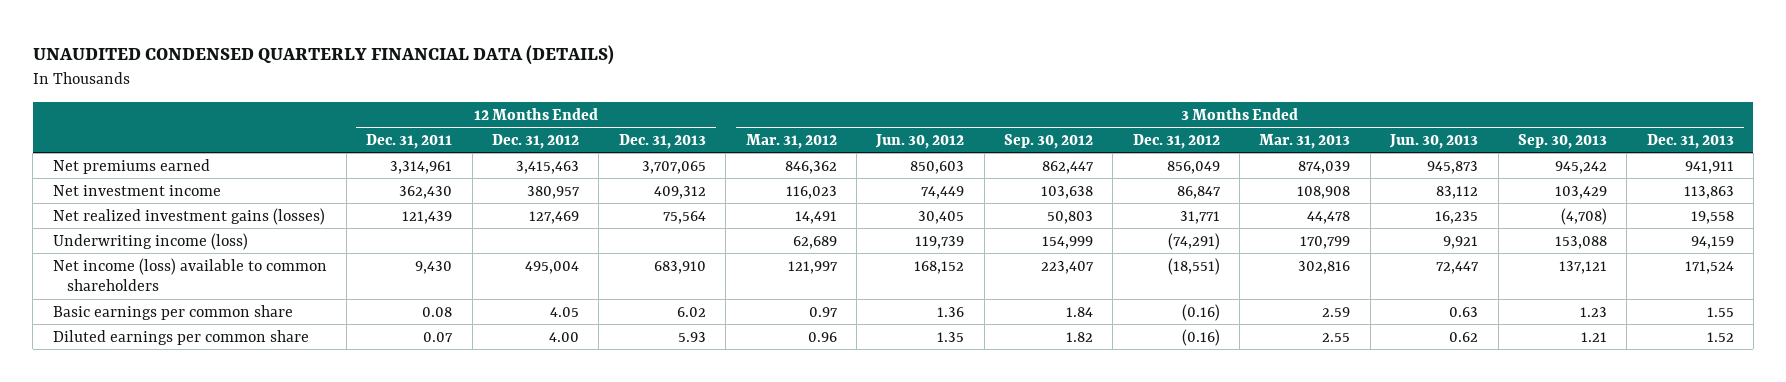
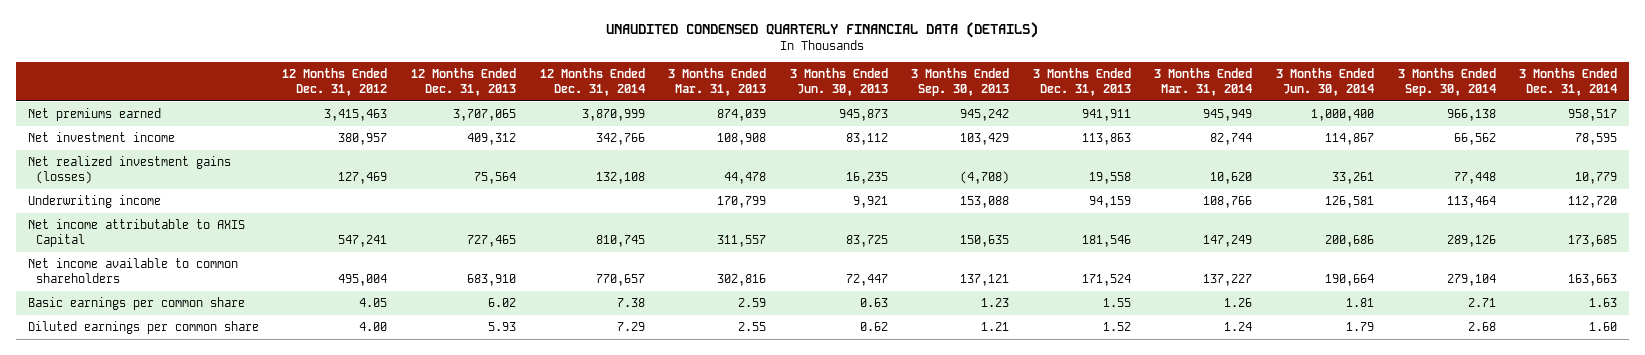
[366,133,453,149] Dec. 31, 2011 -> none
[745,133,837,149] Mar. 31, 2012 -> none
[875,133,965,149] Jun. 30, 2012 -> none
[1003,133,1093,149] Sep. 30, 2012 -> none
[1132,133,1220,149] Dec. 31, 2012 -> none
none -> [539,67,645,96] 12 Months Ended Dec. 31, 2014
none -> [1154,67,1253,96] 3 Months Ended Mar. 31, 2014
none -> [1275,67,1374,96] 3 Months Ended Jun. 30, 2014
none -> [1397,67,1496,96] 3 Months Ended Sep. 30, 2014
none -> [1519,67,1618,96] 3 Months Ended Dec. 31, 2014
[52,232,248,250] Underwriting income (loss) -> [27,195,161,209] Underwriting income
none -> [27,219,245,248] Net income attributable to AXIS Capital
[52,257,327,292] Net income (loss) available to common shareholders -> [27,258,238,284] Net income available to common shareholders

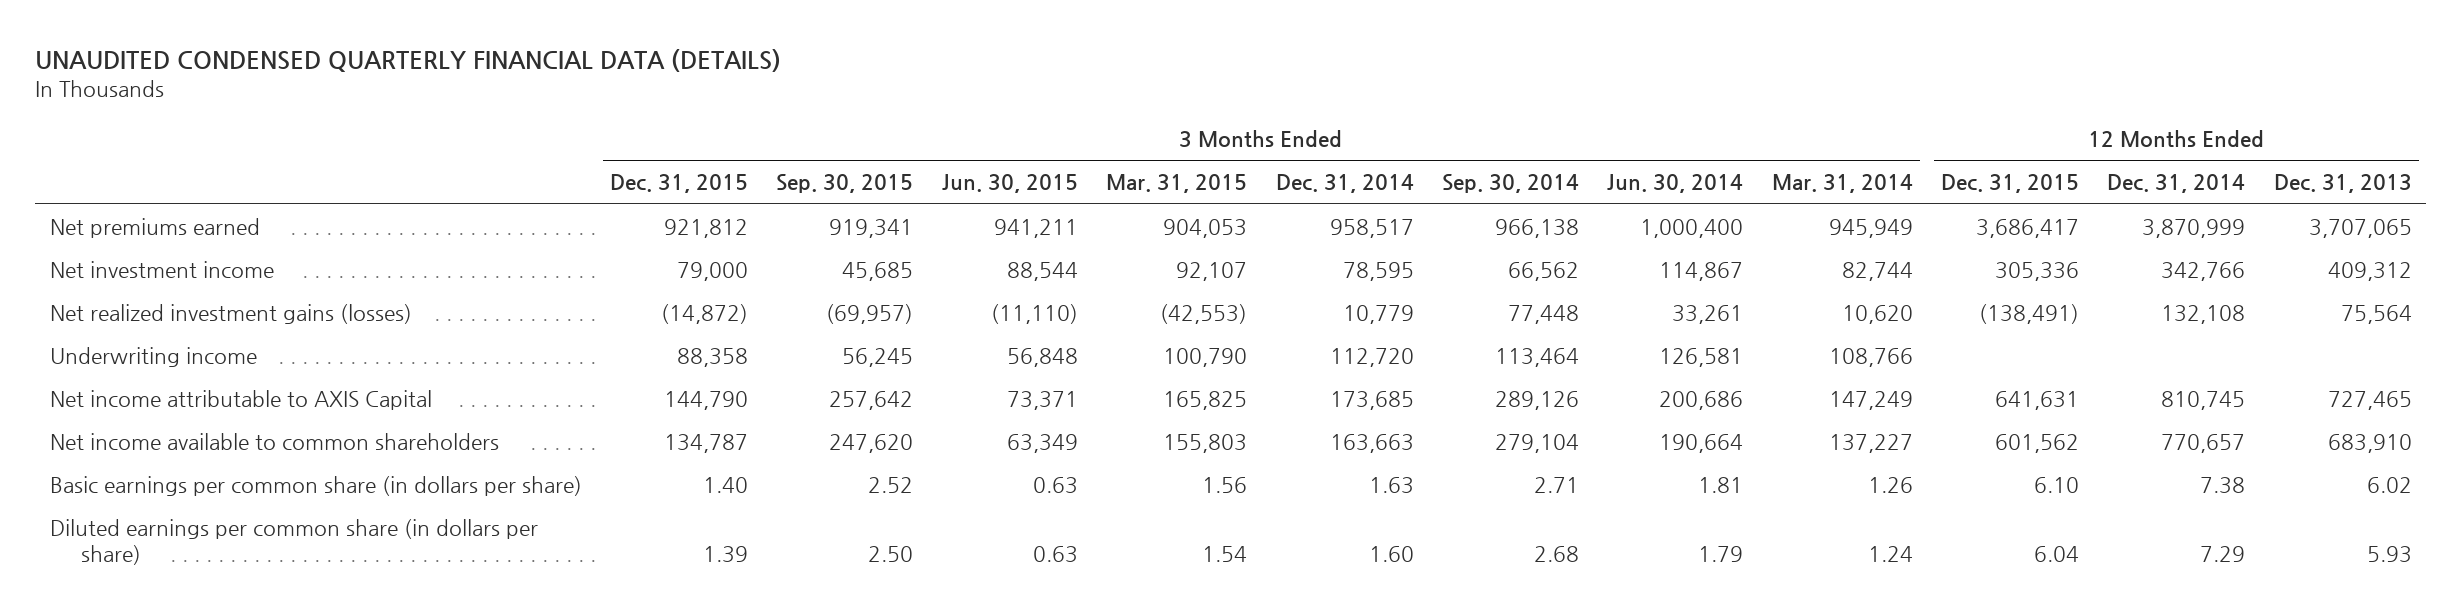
[282,67,388,96] 12 Months Ended Dec. 31, 2012 -> none
[668,67,767,96] 3 Months Ended Mar. 31, 2013 -> none
[789,67,888,96] 3 Months Ended Jun. 30, 2013 -> none
[911,67,1010,96] 3 Months Ended Sep. 30, 2013 -> none
[1032,67,1131,96] 3 Months Ended Dec. 31, 2013 -> none
none -> [610,174,749,194] Dec. 31, 2015
none -> [776,174,914,194] Sep. 30, 2015
none -> [941,174,1078,194] Jun. 30, 2015
none -> [1106,174,1248,194] Mar. 31, 2015
none -> [1941,174,2080,194] Dec. 31, 2015
[27,297,245,311] Basic earnings per common share -> [49,475,582,496] Basic earnings per common share (in dollars per share)
[27,321,259,335] Diluted earnings per common share -> [49,518,538,566] Diluted earnings per common share (in dollars per share)

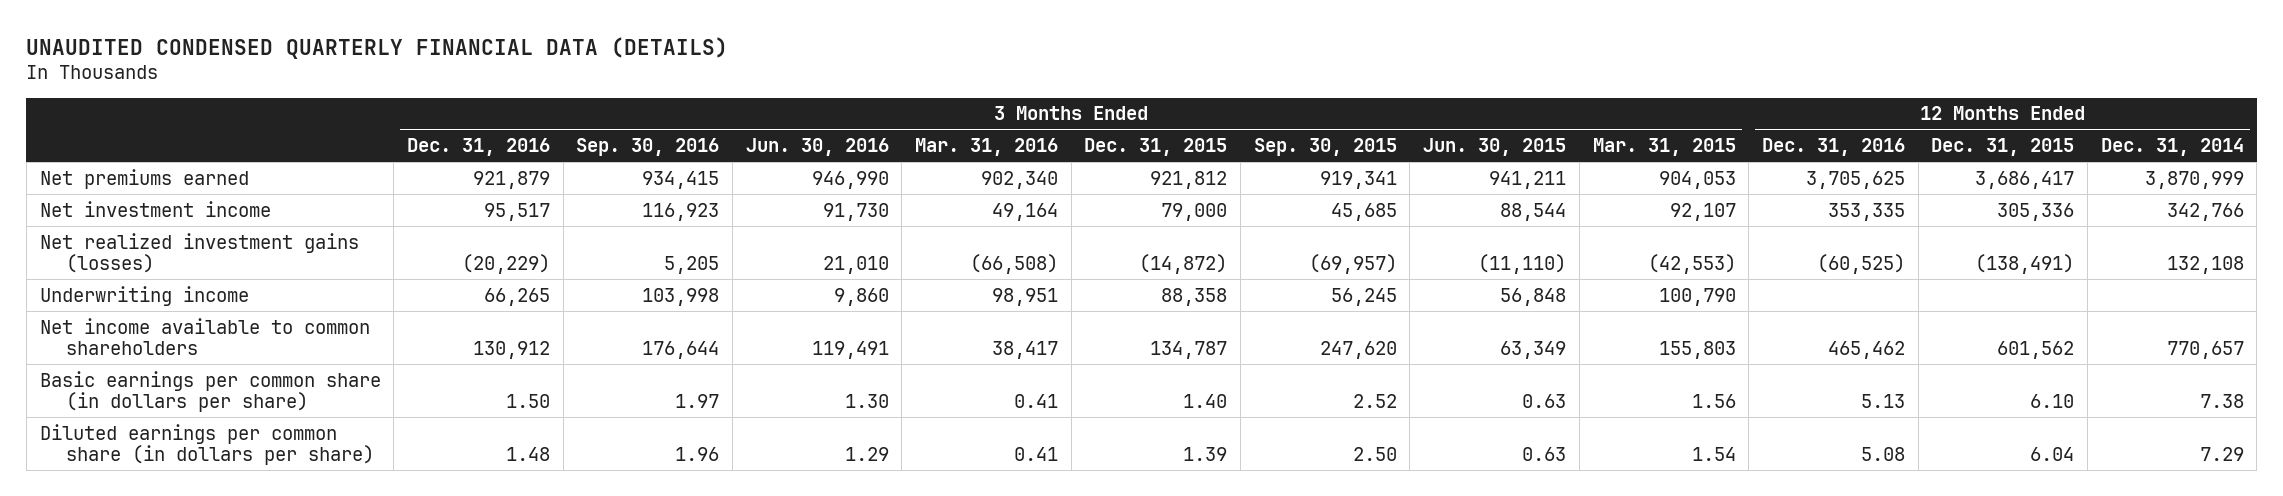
[1275,174,1414,194] Dec. 31, 2014 -> none
[1441,174,1579,194] Sep. 30, 2014 -> none
[1607,174,1744,194] Jun. 30, 2014 -> none
[1771,174,1913,194] Mar. 31, 2014 -> none
[2273,174,2412,194] Dec. 31, 2013 -> none
none -> [406,137,550,156] Dec. 31, 2016
none -> [576,137,720,156] Sep. 30, 2016
none -> [745,137,889,156] Jun. 30, 2016
none -> [915,137,1059,156] Mar. 31, 2016
none -> [1761,137,1905,156] Dec. 31, 2016
[49,389,432,410] Net income attributable to AXIS Capital -> none

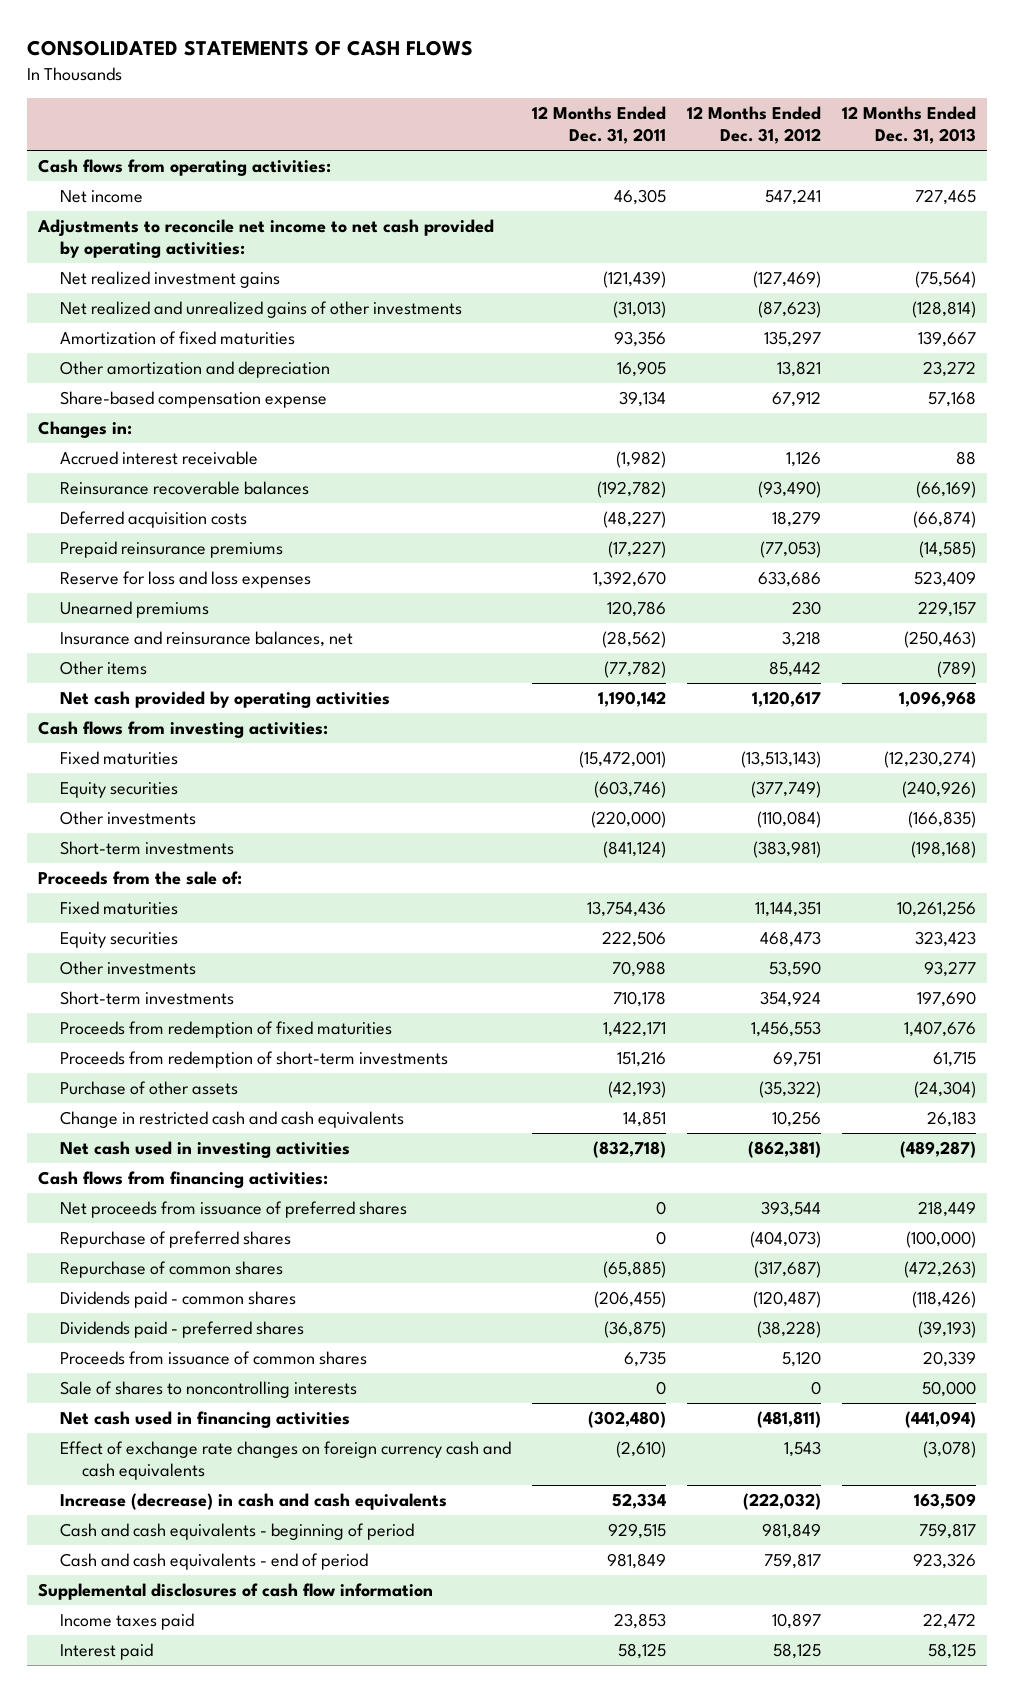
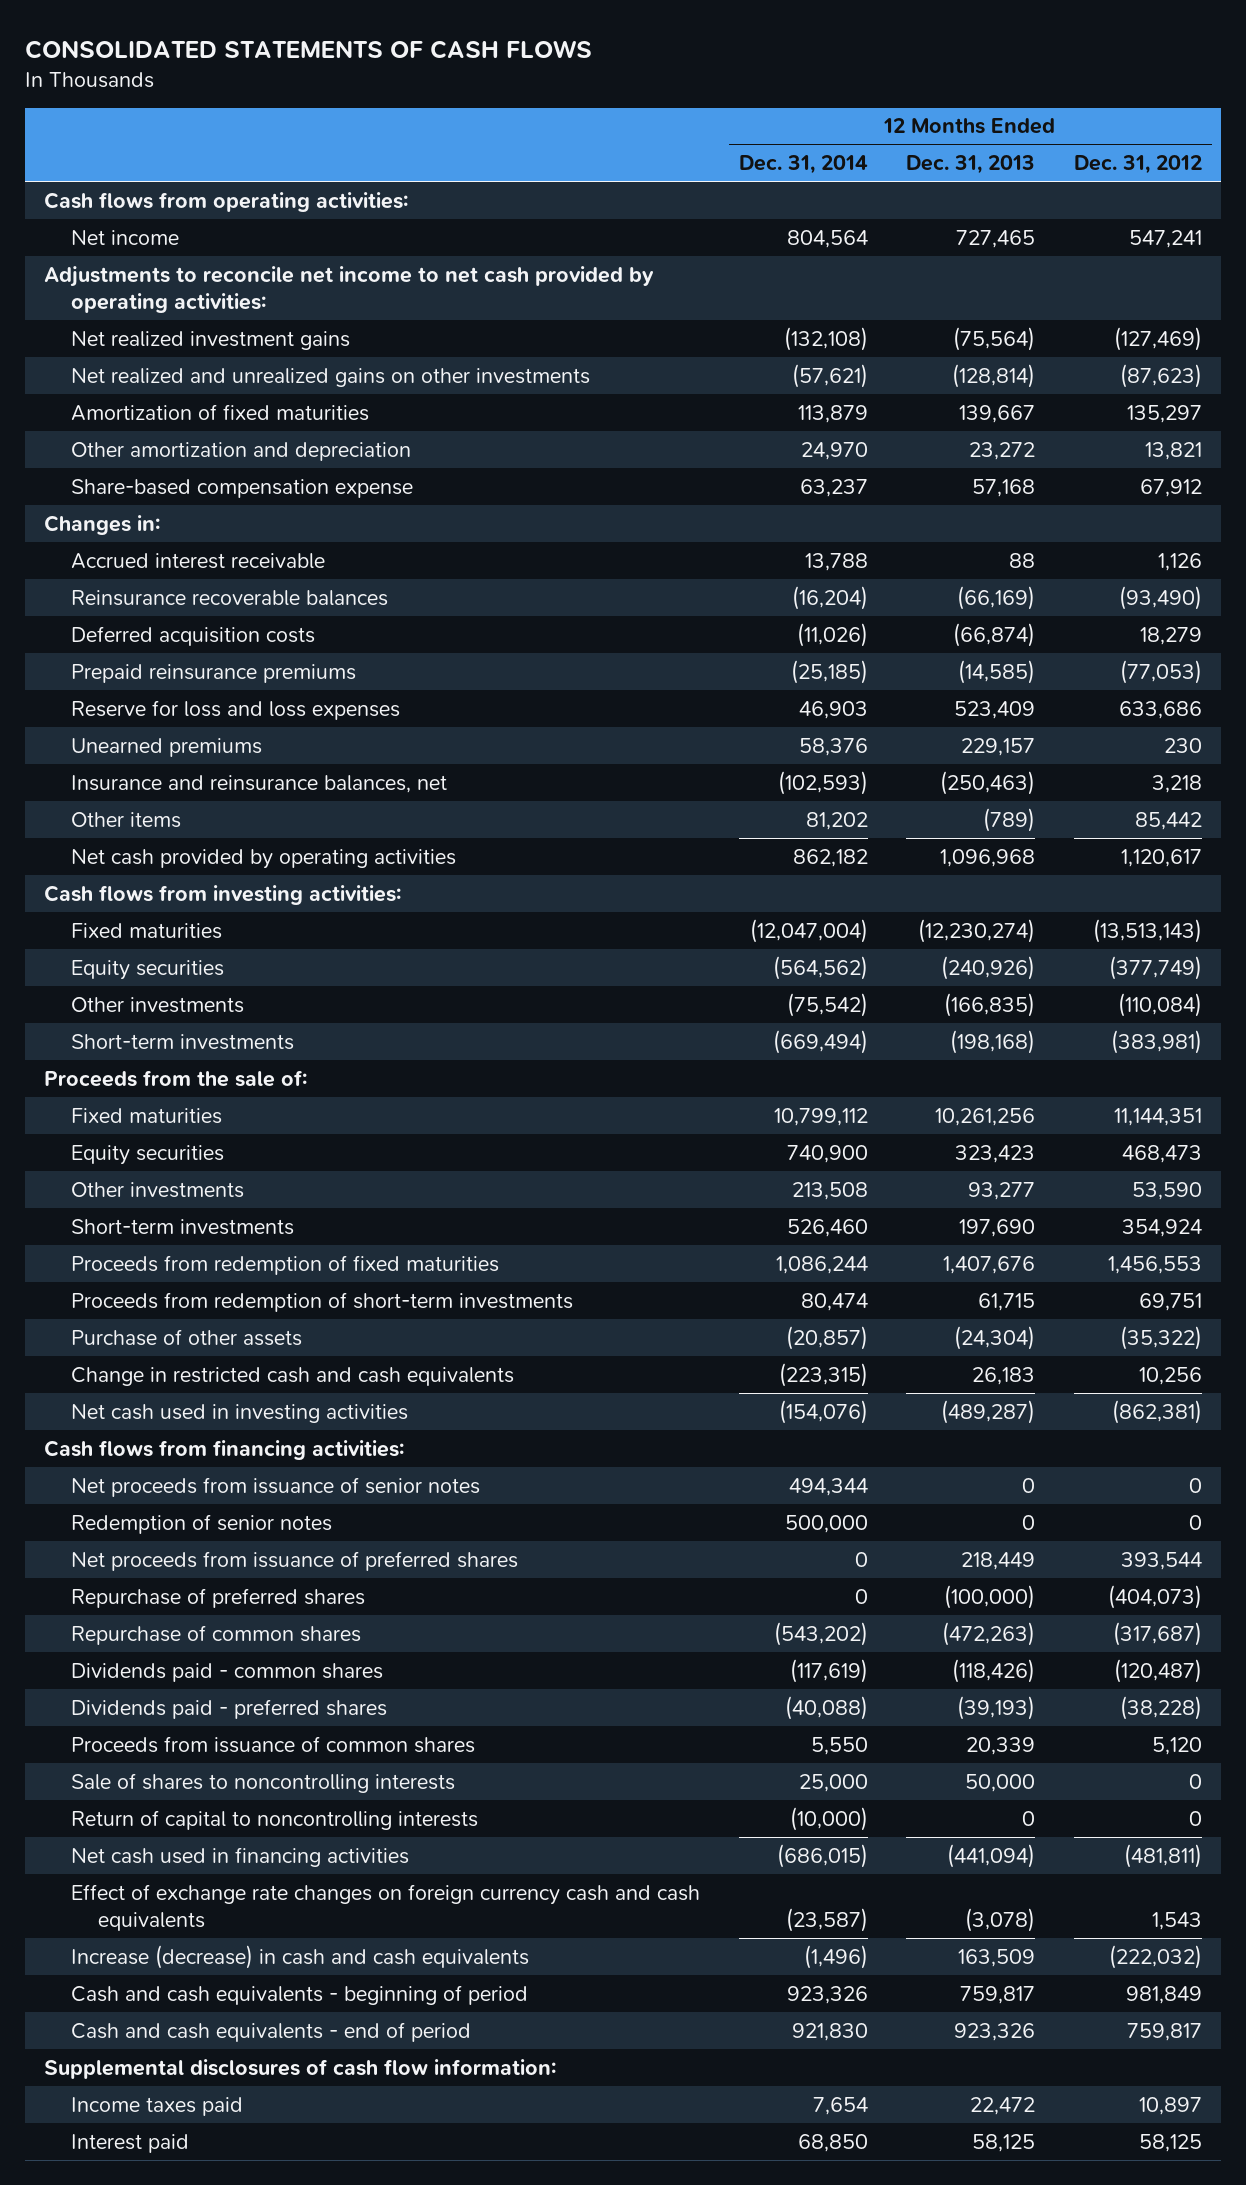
[531,105,666,145] 12 Months Ended Dec. 31, 2011 -> none
none -> [738,154,868,174] Dec. 31, 2014
[59,300,462,318] Net realized and unrealized gains of other investments -> [71,367,591,387] Net realized and unrealized gains on other investments
none -> [71,1476,481,1497] Net proceeds from issuance of senior notes
none -> [71,1513,333,1534] Redemption of senior notes
none -> [71,1809,479,1830] Return of capital to noncontrolling interests
[37,1582,433,1600] Supplemental disclosures of cash flow information -> [43,2058,556,2079] Supplemental disclosures of cash flow information:

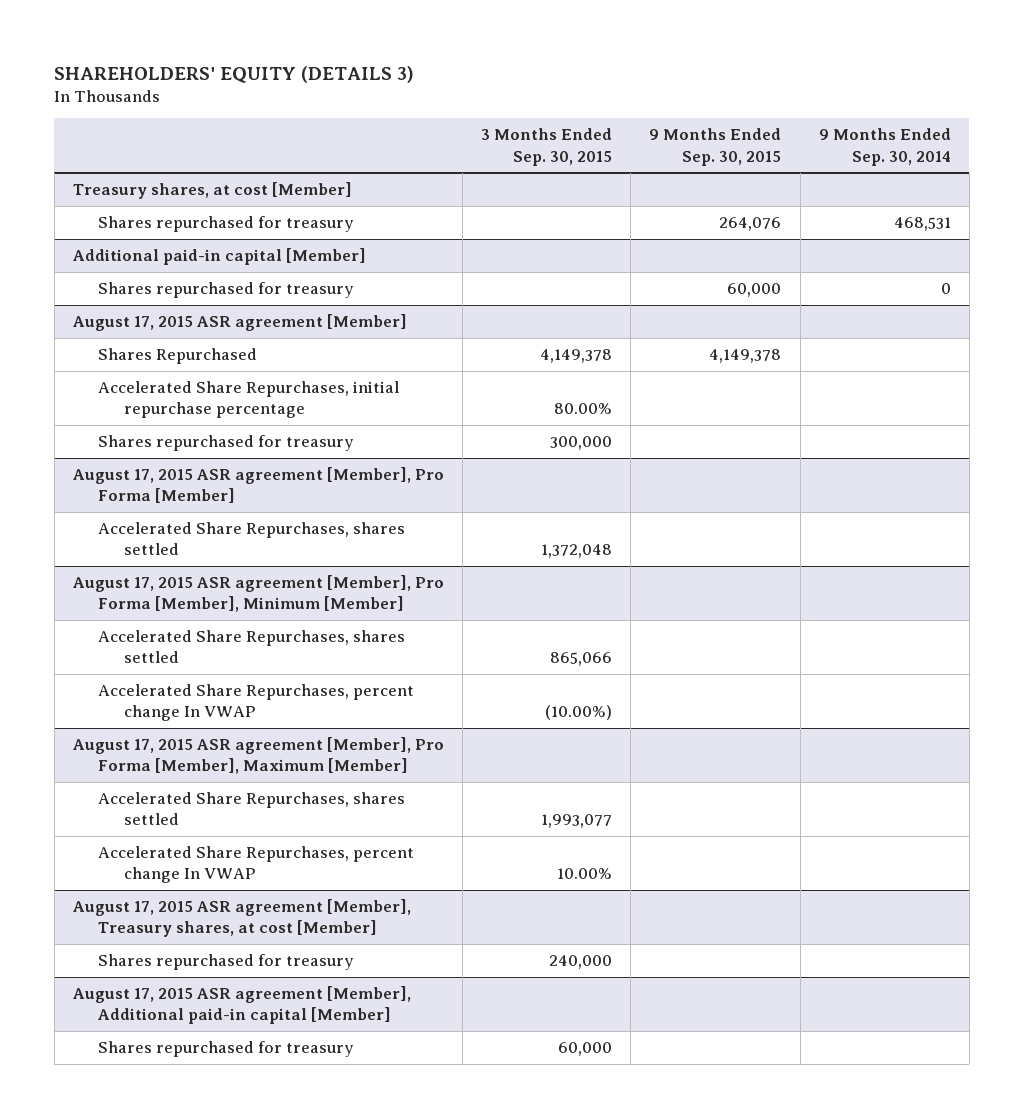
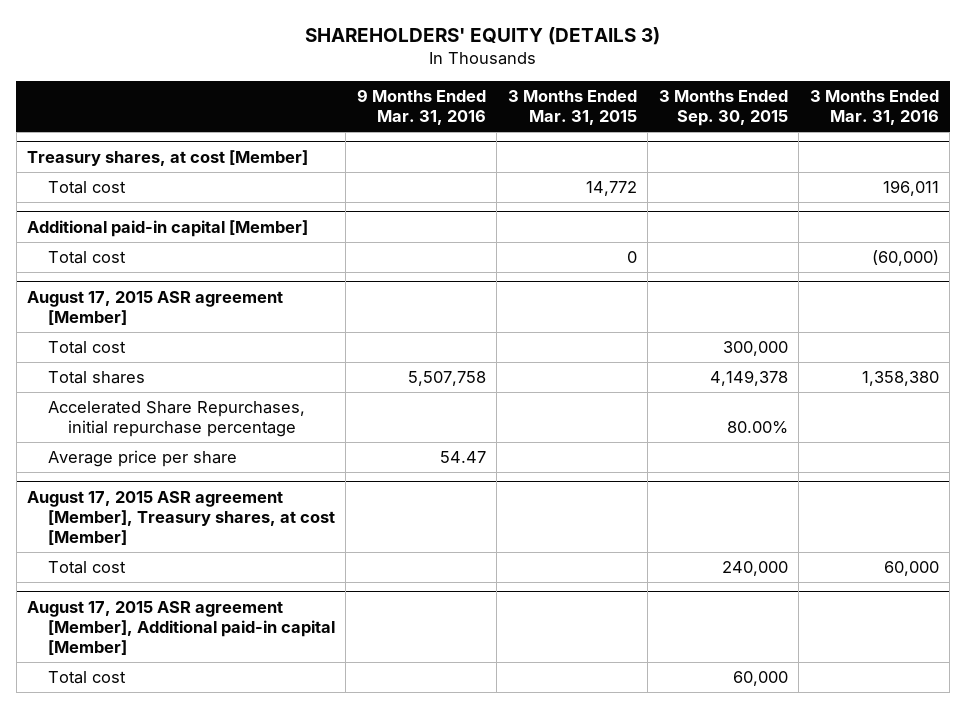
[649,128,782,166] 9 Months Ended Sep. 30, 2015 -> none
[818,128,951,166] 9 Months Ended Sep. 30, 2014 -> none
none -> [356,89,486,126] 9 Months Ended Mar. 31, 2016
none -> [507,90,637,126] 3 Months Ended Mar. 31, 2015
none -> [809,90,939,126] 3 Months Ended Mar. 31, 2016
[98,216,355,233] Shares repurchased for treasury -> [47,181,126,195] Total cost
[98,282,355,299] Shares repurchased for treasury -> [47,251,126,265] Total cost
none -> [47,341,126,355] Total cost
[98,348,258,365] Shares Repurchased -> [47,371,145,385] Total shares
[98,435,355,452] Shares repurchased for treasury -> none
[72,467,444,504] August 17, 2015 ASR agreement [Member], Pro Forma [Member] -> none
[98,522,406,556] Accelerated Share Repurchases, shares settled -> none
[72,575,444,613] August 17, 2015 ASR agreement [Member], Pro Forma [Member], Minimum [Member] -> none
[98,630,406,664] Accelerated Share Repurchases, shares settled -> none
[98,684,415,722] Accelerated Share Repurchases, percent change In VWAP -> none
[72,737,444,775] August 17, 2015 ASR agreement [Member], Pro Forma [Member], Maximum [Member] -> none
[98,792,406,826] Accelerated Share Repurchases, shares settled -> none
[98,846,415,884] Accelerated Share Repurchases, percent change In VWAP -> none
none -> [47,450,237,468] Average price per share
[98,954,355,971] Shares repurchased for treasury -> [47,561,126,575] Total cost
[98,1041,355,1058] Shares repurchased for treasury -> [47,671,126,685] Total cost

